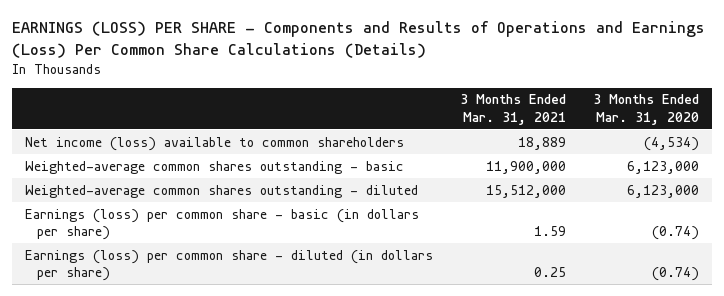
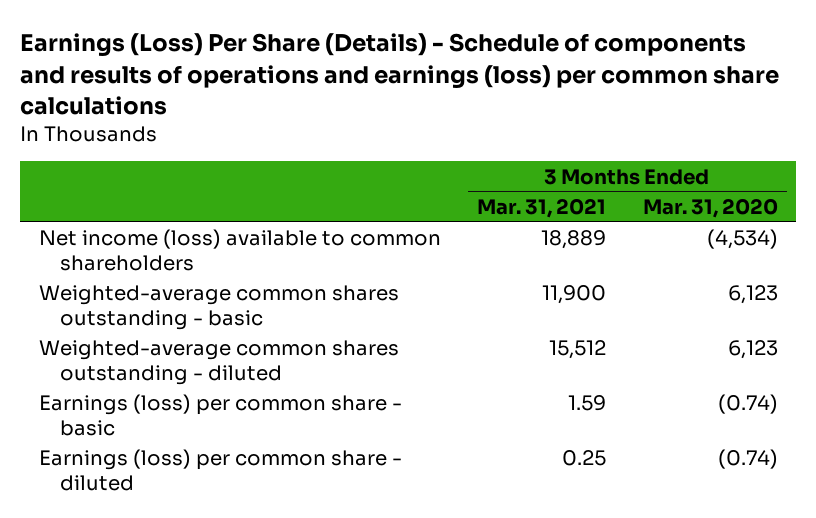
[11,21,705,58] EARNINGS (LOSS) PER SHARE - Components and Results of Operations and Earnings (Loss) Per Common Share Calculations (Details) -> [20,33,780,115] Earnings (Loss) Per Share (Details) - Schedule of components and results of operations and earnings (loss) per common share calculations
[485,160,566,174] 11,900,000 -> [542,285,607,305] 11,900
[626,160,699,174] 6,123,000 -> [727,285,778,305] 6,123
[485,184,566,198] 15,512,000 -> [549,340,607,360] 15,512
[626,184,699,198] 6,123,000 -> [727,340,778,360] 6,123
[25,208,420,241] Earnings (loss) per common share - basic (in dollars per share) -> [38,394,402,437] Earnings (loss) per common share - basic
[25,249,434,282] Earnings (loss) per common share - diluted (in dollars per share) -> [38,449,402,492] Earnings (loss) per common share - diluted

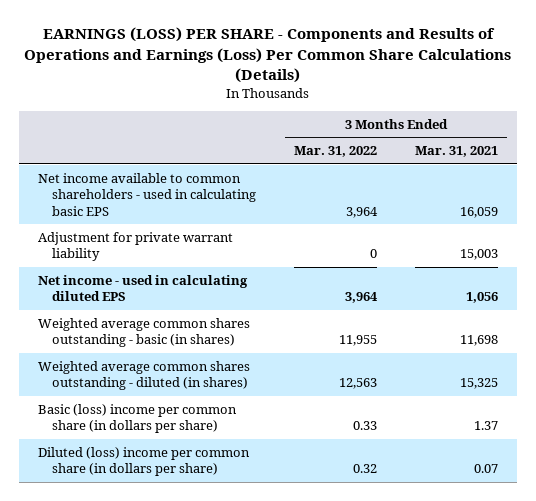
[20,33,780,115] Earnings (Loss) Per Share (Details) - Schedule of components and results of operations and earnings (loss) per common share calculations -> [23,27,511,84] EARNINGS (LOSS) PER SHARE - Components and Results of Operations and Earnings (Loss) Per Common Share Calculations (Details)
[642,197,778,218] Mar. 31, 2020 -> none
none -> [294,146,378,158] Mar. 31, 2022
[38,229,441,272] Net income (loss) available to common shareholders -> [37,172,257,216] Net income available to common shareholders - used in calculating basic EPS
[541,230,607,250] 18,889 -> [459,206,498,218] 16,059
none -> [37,231,233,262] Adjustment for private warrant liability
none -> [37,274,248,302] Net income - used in calculating diluted EPS
[38,285,399,331] Weighted-average common shares outstanding - basic -> [37,317,250,348] Weighted average common shares outstanding - basic (in shares)
[542,285,607,305] 11,900 -> [459,335,498,347] 11,698
[38,340,399,386] Weighted-average common shares outstanding - diluted -> [37,360,250,391] Weighted average common shares outstanding - diluted (in shares)
[549,340,607,360] 15,512 -> [459,378,498,390] 15,325
[38,394,402,437] Earnings (loss) per common share - basic -> [37,403,237,434] Basic (loss) income per common share (in dollars per share)
[568,395,607,412] 1.59 -> [473,421,498,431] 1.37
[38,449,402,492] Earnings (loss) per common share - diluted -> [37,446,250,477] Diluted (loss) income per common share (in dollars per share)
[562,450,607,467] 0.25 -> [473,464,498,474] 0.07

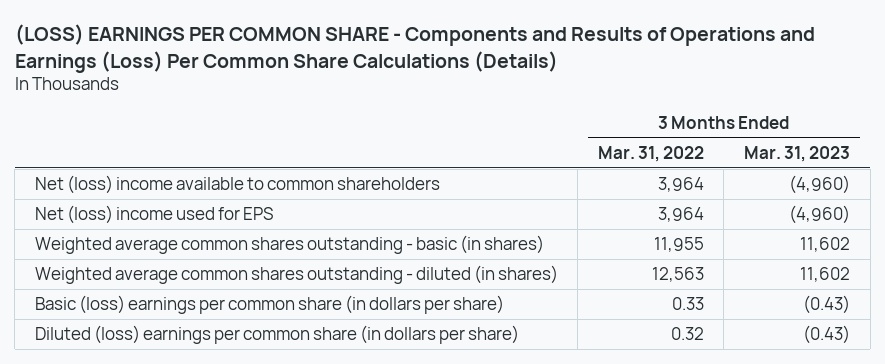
[23,27,511,84] EARNINGS (LOSS) PER SHARE - Components and Results of Operations and Earnings (Loss) Per Common Share Calculations (Details) -> [14,24,815,73] (LOSS) EARNINGS PER COMMON SHARE - Components and Results of Operations and Earnings (Loss) Per Common Share Calculations (Details)
[414,146,498,158] Mar. 31, 2021 -> none
none -> [743,145,850,162] Mar. 31, 2023
[37,231,233,262] Adjustment for private warrant liability -> none
[37,172,257,216] Net income available to common shareholders - used in calculating basic EPS -> [34,175,440,195] Net (loss) income available to common shareholders
[37,274,248,302] Net income - used in calculating diluted EPS -> [34,205,273,225] Net (loss) income used for EPS
[37,403,237,434] Basic (loss) income per common share (in dollars per share) -> [34,295,504,315] Basic (loss) earnings per common share (in dollars per share)
[37,446,250,477] Diluted (loss) income per common share (in dollars per share) -> [34,325,519,345] Diluted (loss) earnings per common share (in dollars per share)

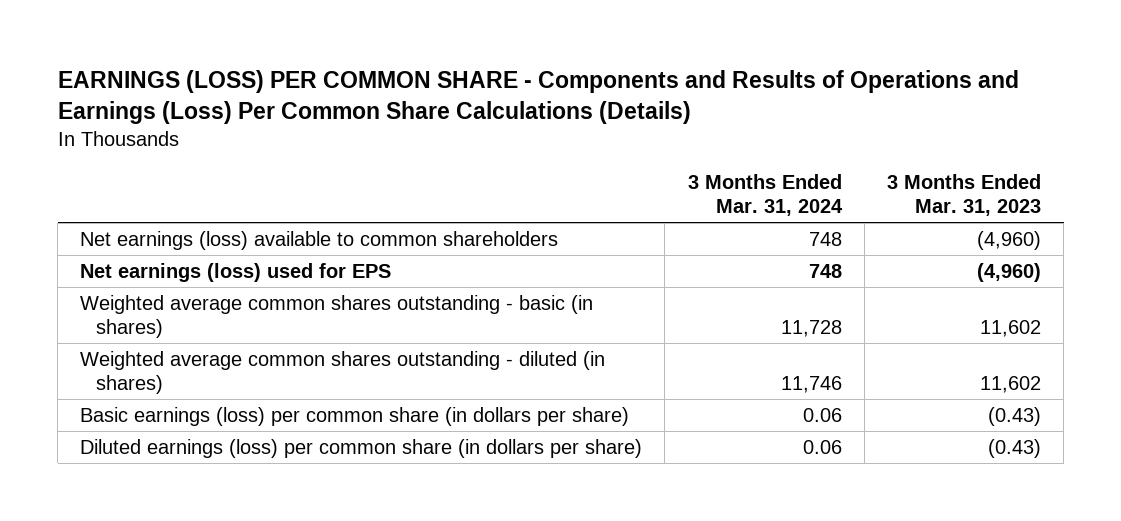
[14,24,815,73] (LOSS) EARNINGS PER COMMON SHARE - Components and Results of Operations and Earnings (Loss) Per Common Share Calculations (Details) -> [57,70,1019,125] EARNINGS (LOSS) PER COMMON SHARE - Components and Results of Operations and Earnings (Loss) Per Common Share Calculations (Details)
[597,145,704,162] Mar. 31, 2022 -> none
none -> [687,173,843,217] 3 Months Ended Mar. 31, 2024
[34,175,440,195] Net (loss) income available to common shareholders -> [80,230,559,250] Net earnings (loss) available to common shareholders
[34,205,273,225] Net (loss) income used for EPS -> [80,262,392,282] Net earnings (loss) used for EPS
[34,295,504,315] Basic (loss) earnings per common share (in dollars per share) -> [80,406,630,426] Basic earnings (loss) per common share (in dollars per share)
[34,325,519,345] Diluted (loss) earnings per common share (in dollars per share) -> [80,438,643,458] Diluted earnings (loss) per common share (in dollars per share)

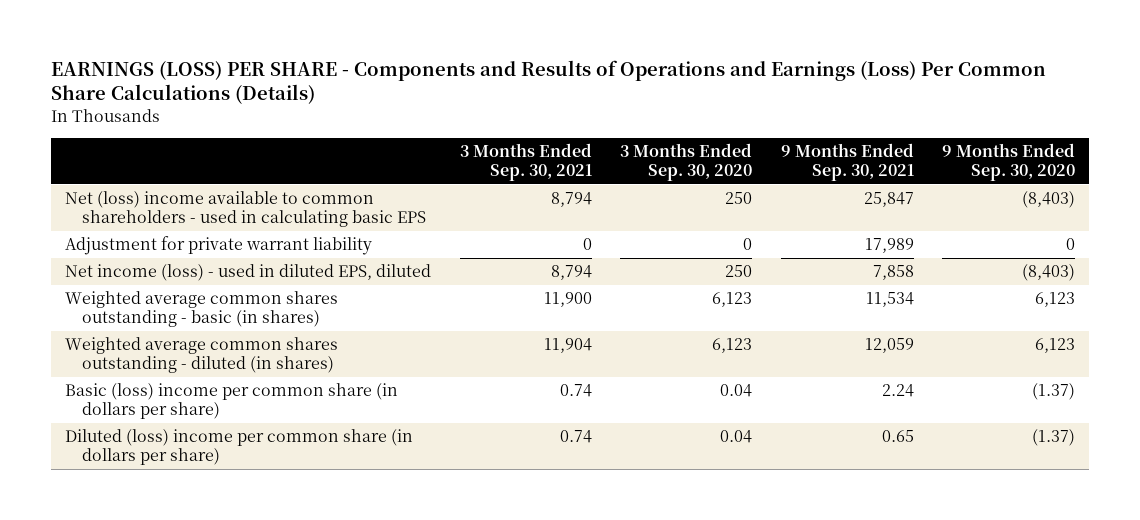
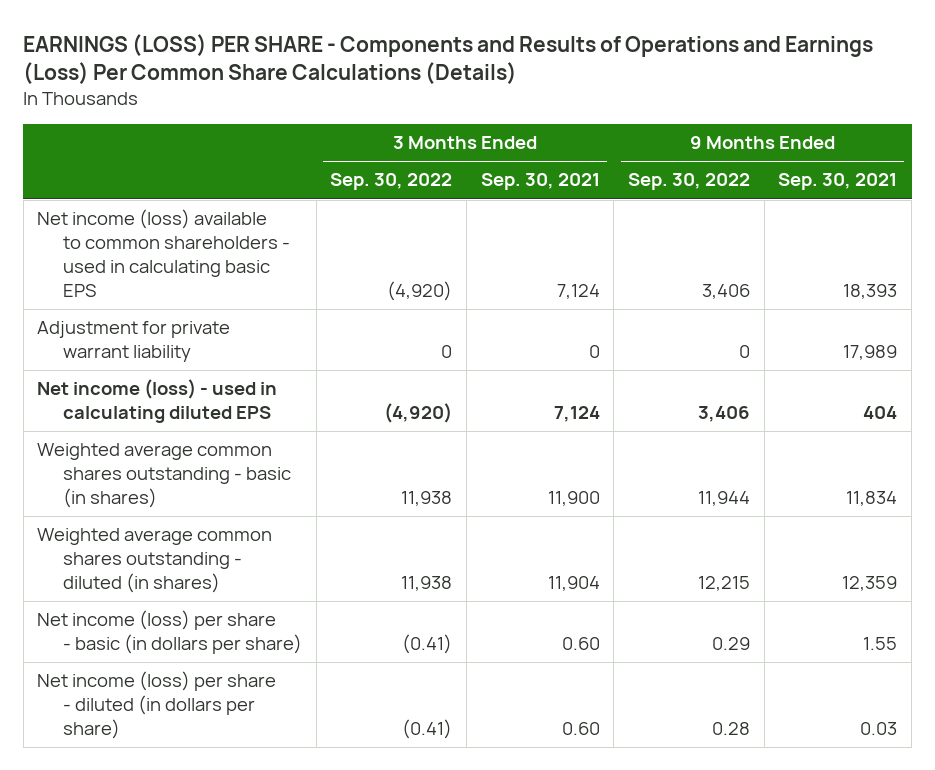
[620,143,753,182] 3 Months Ended Sep. 30, 2020 -> none
[942,143,1076,182] 9 Months Ended Sep. 30, 2020 -> none
none -> [330,173,453,191] Sep. 30, 2022
none -> [628,173,751,191] Sep. 30, 2022
[64,191,426,228] Net (loss) income available to common shareholders - used in calculating basic EPS -> [37,209,291,297] Net income (loss) available to common shareholders - used in calculating basic EPS
[550,192,592,208] 8,794 -> [556,283,600,299] 7,124
[863,192,914,208] 25,847 -> [843,283,898,299] 18,393
[64,264,431,282] Net income (loss) - used in diluted EPS, diluted -> [37,379,278,424] Net income (loss) - used in calculating diluted EPS
[550,265,592,281] 8,794 -> [553,406,600,423] 7,124
[872,265,914,281] 7,858 -> [863,406,898,420] 404
[865,292,914,308] 11,534 -> [846,491,898,507] 11,834
[864,338,914,354] 12,059 -> [842,576,898,592] 12,359
[64,383,398,420] Basic (loss) income per common share (in dollars per share) -> [37,610,303,655] Net income (loss) per share - basic (in dollars per share)
[559,384,592,398] 0.74 -> [561,637,600,651] 0.60
[881,384,914,398] 2.24 -> [863,637,898,651] 1.55
[64,429,413,466] Diluted (loss) income per common share (in dollars per share) -> [37,671,277,740] Net income (loss) per share - diluted (in dollars per share)
[559,430,592,444] 0.74 -> [561,722,600,736] 0.60
[881,430,914,443] 0.65 -> [860,722,898,736] 0.03

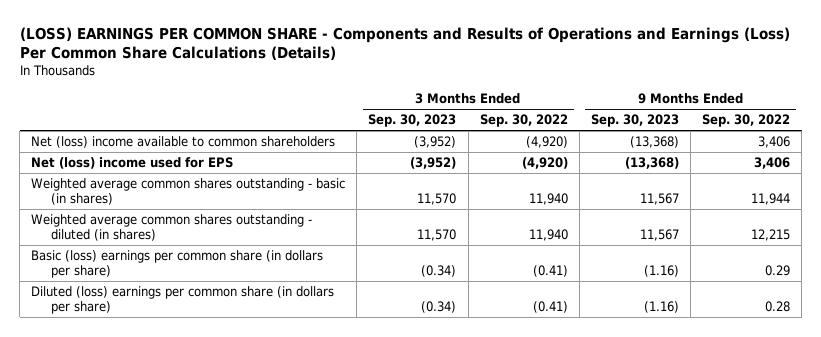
[23,33,874,85] EARNINGS (LOSS) PER SHARE - Components and Results of Operations and Earnings (Loss) Per Common Share Calculations (Details) -> [19,26,790,61] (LOSS) EARNINGS PER COMMON SHARE - Components and Results of Operations and Earnings (Loss) Per Common Share Calculations (Details)
[480,173,600,191] Sep. 30, 2021 -> none
[778,173,898,191] Sep. 30, 2021 -> none
none -> [368,114,457,128] Sep. 30, 2023
none -> [590,114,679,128] Sep. 30, 2023
[37,321,231,363] Adjustment for private warrant liability -> none
[37,209,291,297] Net income (loss) available to common shareholders - used in calculating basic EPS -> [31,136,336,149] Net (loss) income available to common shareholders
[37,379,278,424] Net income (loss) - used in calculating diluted EPS -> [31,157,234,170] Net (loss) income used for EPS
[401,491,453,507] 11,938 -> [528,193,568,206] 11,940
[401,576,453,592] 11,938 -> [528,229,568,242] 11,940
[37,610,303,655] Net income (loss) per share - basic (in dollars per share) -> [31,250,324,279] Basic (loss) earnings per common share (in dollars per share)
[37,671,277,740] Net income (loss) per share - diluted (in dollars per share) -> [31,286,335,315] Diluted (loss) earnings per common share (in dollars per share)

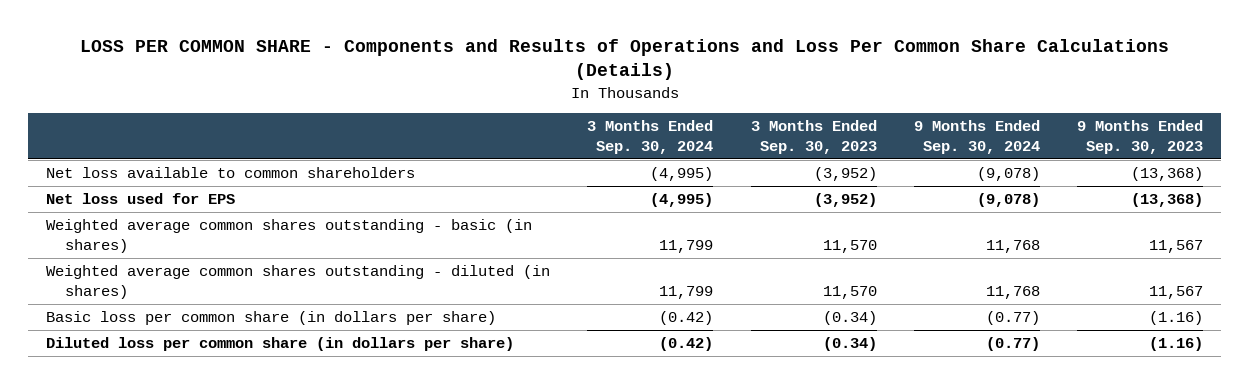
[19,26,790,61] (LOSS) EARNINGS PER COMMON SHARE - Components and Results of Operations and Earnings (Loss) Per Common Share Calculations (Details) -> [79,39,1169,81] LOSS PER COMMON SHARE - Components and Results of Operations and Loss Per Common Share Calculations (Details)
[479,114,568,128] Sep. 30, 2022 -> none
[702,114,791,128] Sep. 30, 2022 -> none
none -> [587,120,714,155] 3 Months Ended Sep. 30, 2024
none -> [913,120,1040,155] 9 Months Ended Sep. 30, 2024
[31,136,336,149] Net (loss) income available to common shareholders -> [46,167,416,179] Net loss available to common shareholders
[31,157,234,170] Net (loss) income used for EPS -> [46,193,236,205] Net loss used for EPS
[31,250,324,279] Basic (loss) earnings per common share (in dollars per share) -> [46,311,497,326] Basic loss per common share (in dollars per share)
[31,286,335,315] Diluted (loss) earnings per common share (in dollars per share) -> [46,337,515,352] Diluted loss per common share (in dollars per share)

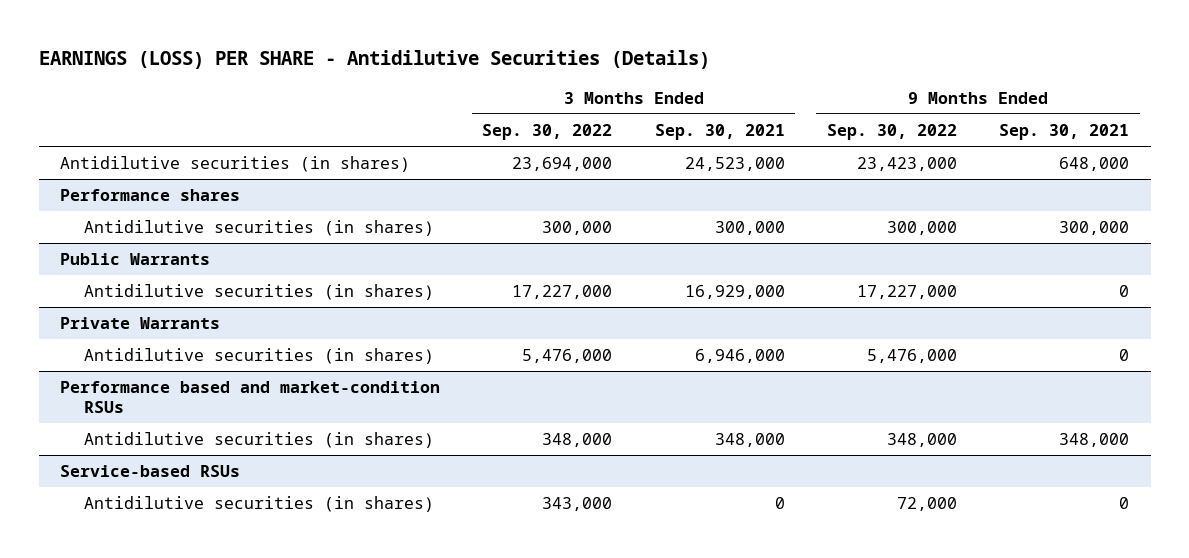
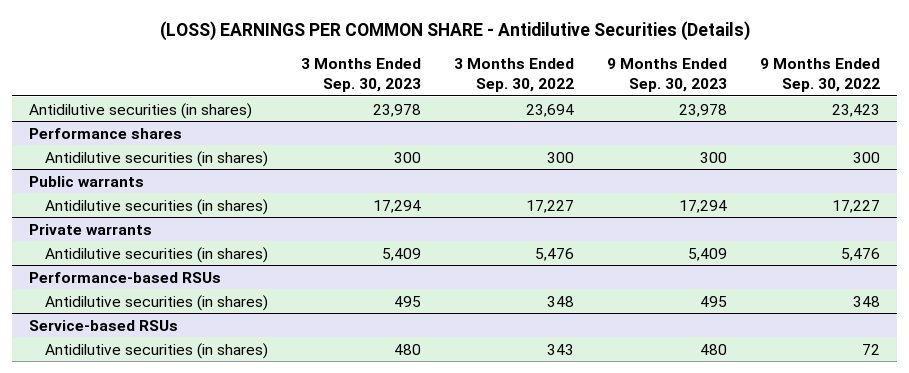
[38,49,710,69] EARNINGS (LOSS) PER SHARE - Antidilutive Securities (Details) -> [159,21,750,42] (LOSS) EARNINGS PER COMMON SHARE - Antidilutive Securities (Details)
[654,124,785,141] Sep. 30, 2021 -> none
[999,124,1130,141] Sep. 30, 2021 -> none
none -> [300,58,421,92] 3 Months Ended Sep. 30, 2023
none -> [607,58,728,92] 9 Months Ended Sep. 30, 2023
[512,157,613,172] 23,694,000 -> [525,103,574,117] 23,694
[857,157,958,172] 23,423,000 -> [832,103,881,117] 23,423
[542,221,613,236] 300,000 -> [546,151,574,163] 300
[887,221,958,236] 300,000 -> [853,151,881,163] 300
[59,253,210,266] Public Warrants -> [28,175,144,187] Public warrants
[512,285,613,300] 17,227,000 -> [525,199,574,213] 17,227
[857,285,958,300] 17,227,000 -> [832,199,881,213] 17,227
[59,317,220,330] Private Warrants -> [28,223,152,235] Private warrants
[522,349,613,364] 5,476,000 -> [534,247,574,261] 5,476
[867,349,958,364] 5,476,000 -> [841,247,881,261] 5,476
[59,381,440,414] Performance based and market-condition RSUs -> [28,271,221,283] Performance-based RSUs
[542,433,613,448] 348,000 -> [546,295,574,307] 348
[887,433,958,448] 348,000 -> [853,295,881,307] 348
[542,497,613,512] 343,000 -> [546,343,574,355] 343
[897,497,958,512] 72,000 -> [862,343,881,355] 72

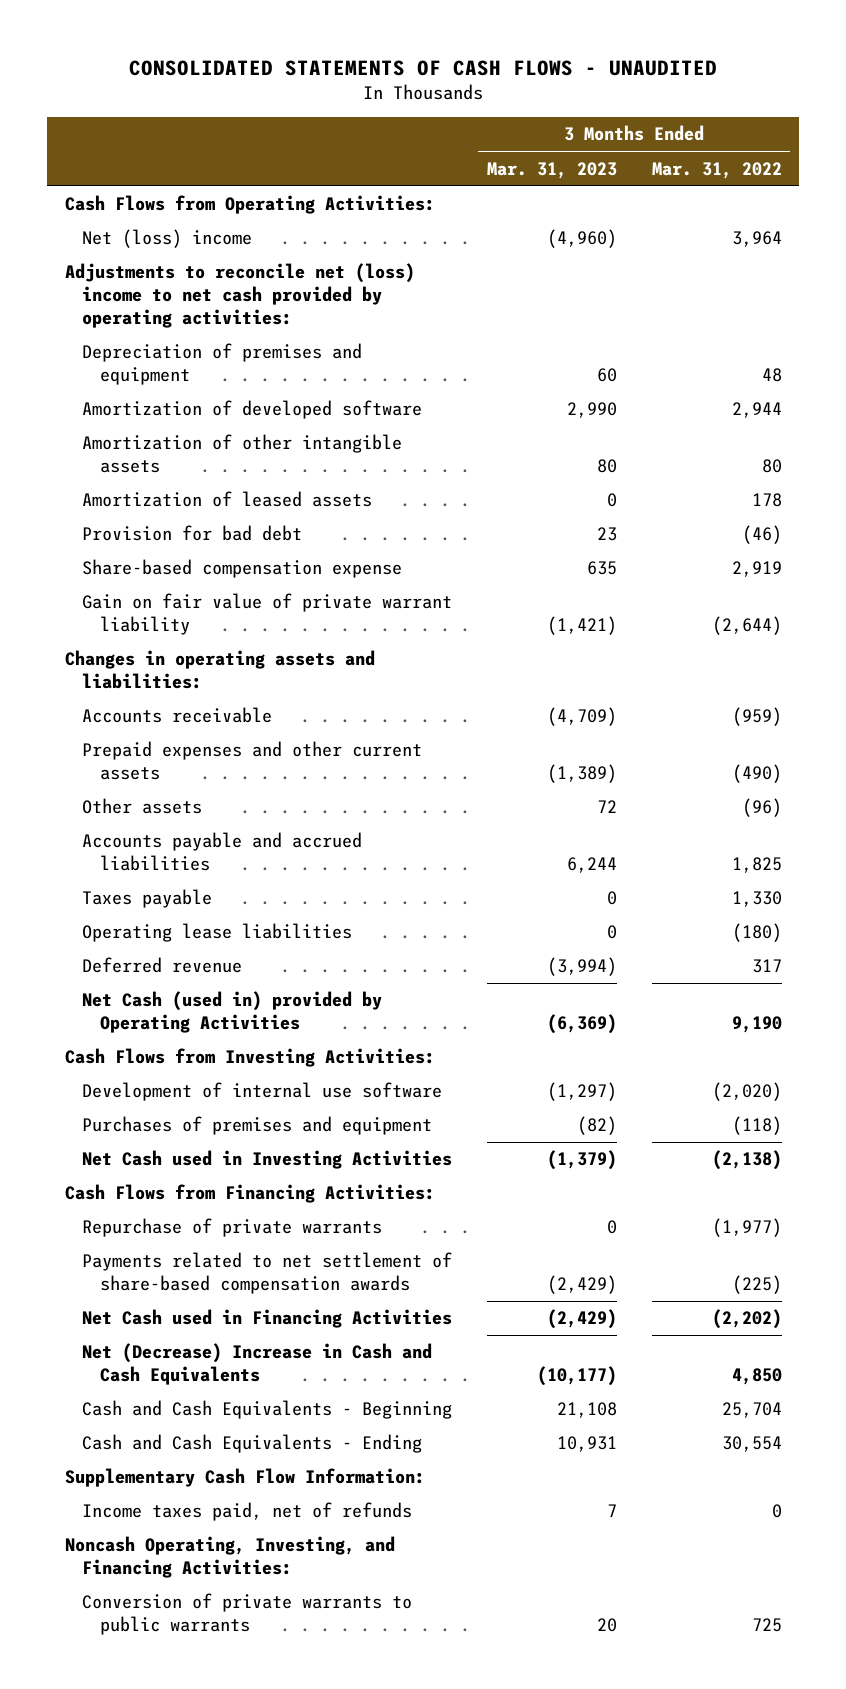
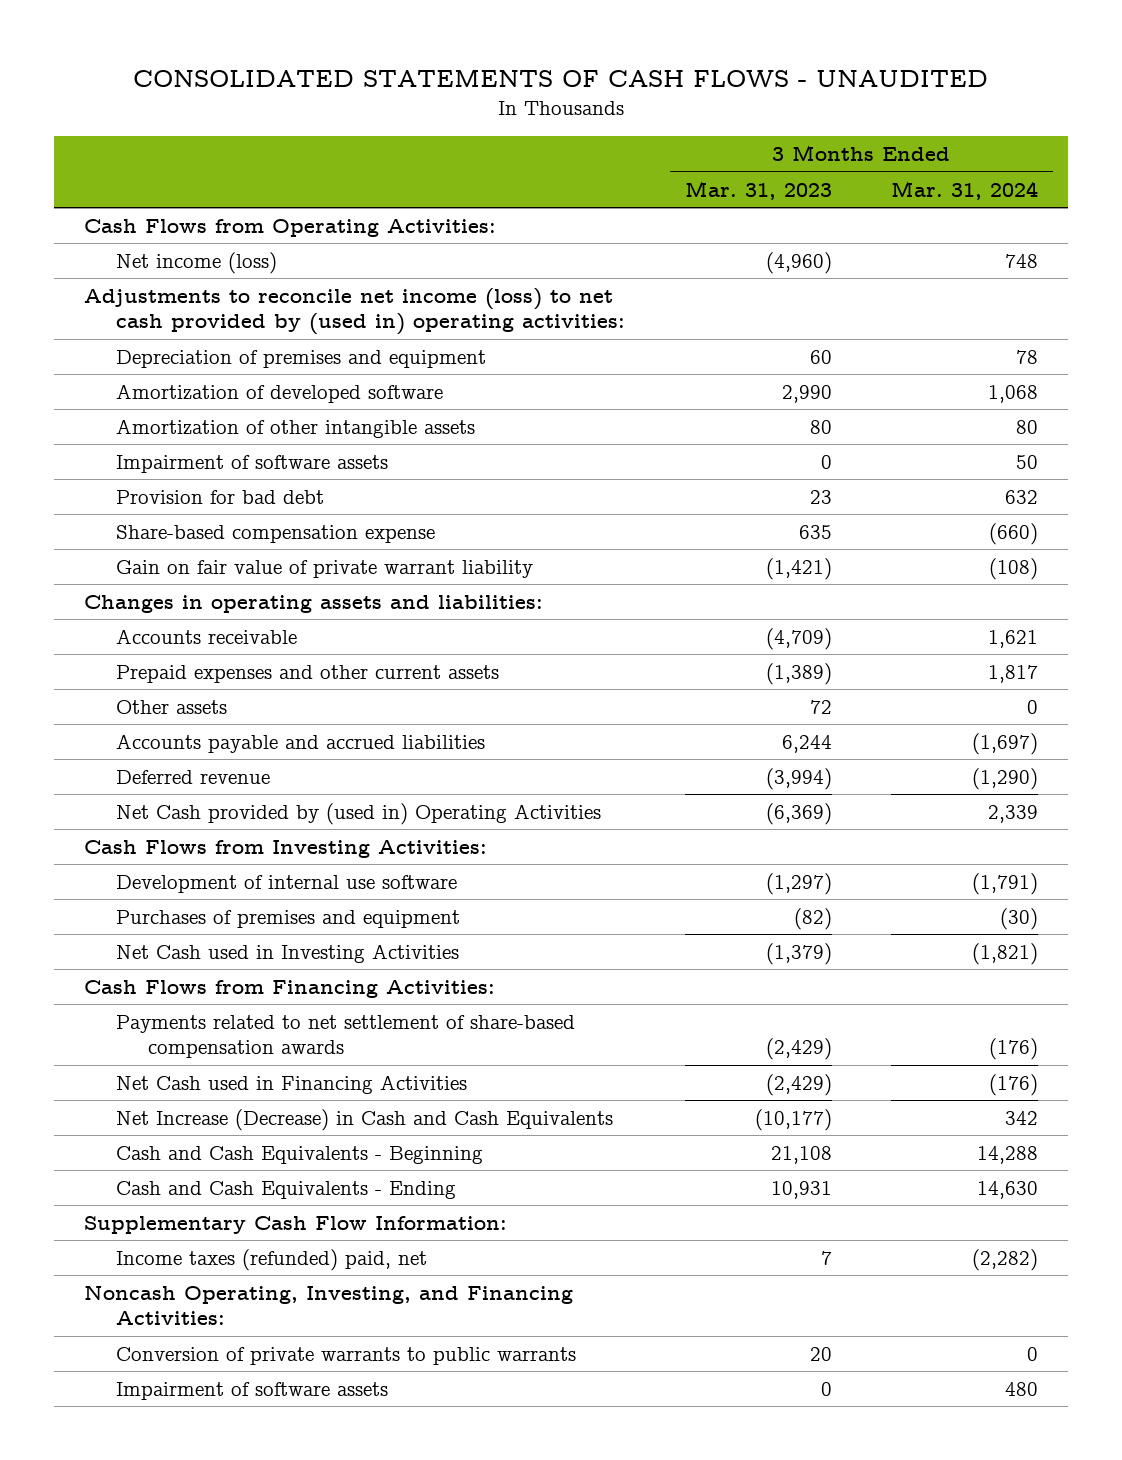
[651,161,782,179] Mar. 31, 2022 -> none
none -> [891,180,1039,200] Mar. 31, 2024
[82,229,253,249] Net (loss) income -> [115,251,277,274] Net income (loss)
[64,263,415,328] Adjustments to reconcile net (loss) income to net cash provided by operating activities: -> [84,287,625,336] Adjustments to reconcile net income (loss) to net cash provided by (used in) operating activities:
[82,491,373,508] Amortization of leased assets -> none
none -> [115,454,388,473] Impairment of software assets
[82,889,213,909] Taxes payable -> none
[82,923,353,943] Operating lease liabilities -> none
[82,991,383,1034] Net Cash (used in) provided by Operating Activities -> [115,802,601,825] Net Cash provided by (used in) Operating Activities
[82,1218,383,1238] Repurchase of private warrants -> none
[82,1343,433,1386] Net (Decrease) Increase in Cash and Cash Equivalents -> [115,1108,613,1131] Net Increase (Decrease) in Cash and Cash Equivalents
[82,1502,413,1522] Income taxes paid, net of refunds -> [115,1248,427,1271] Income taxes (refunded) paid, net
none -> [115,1381,388,1400] Impairment of software assets

